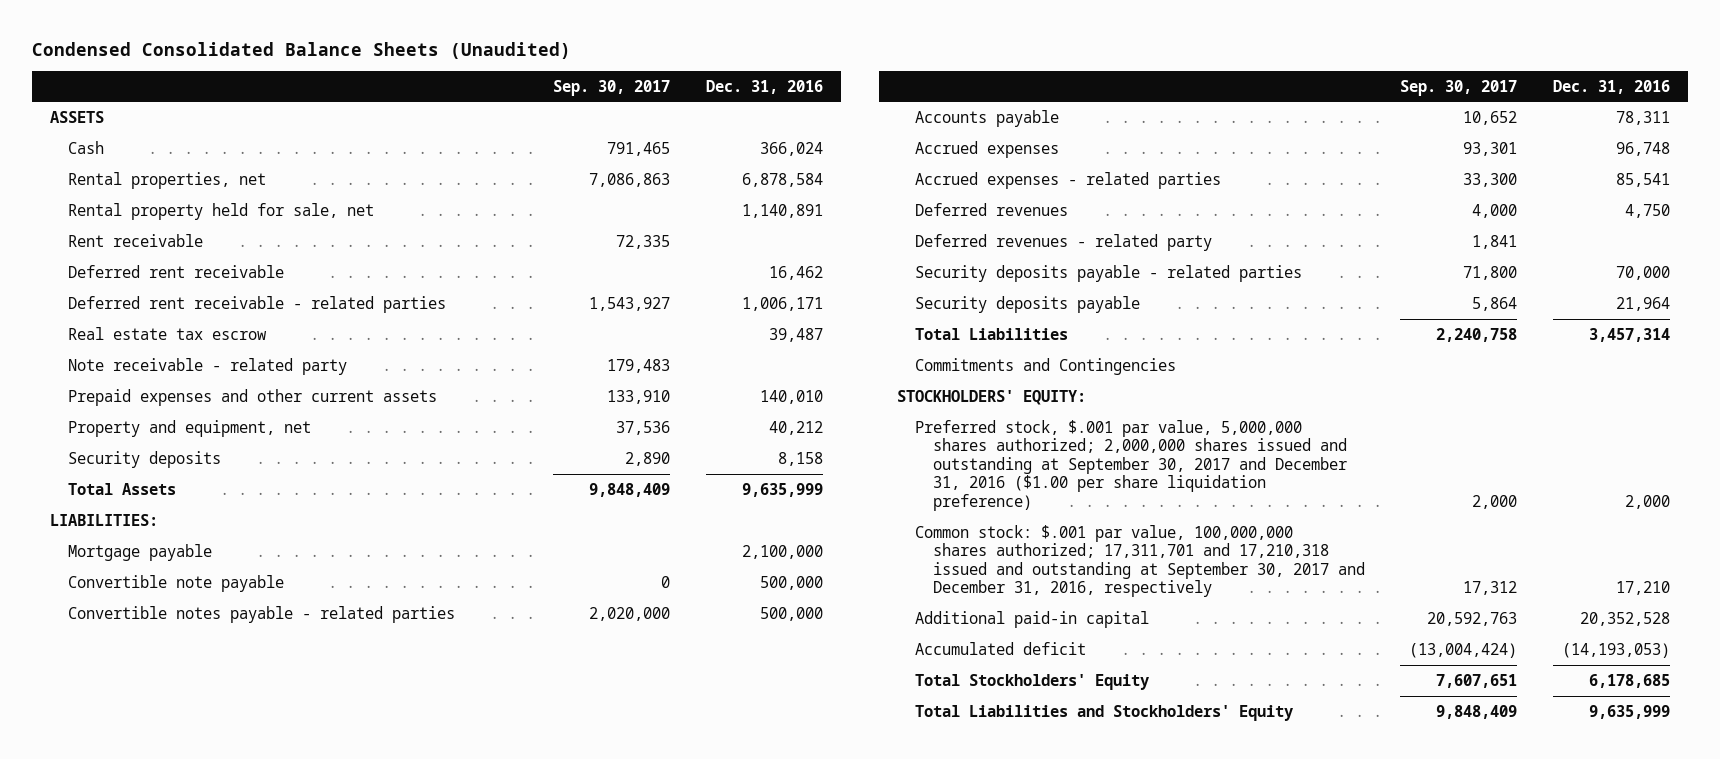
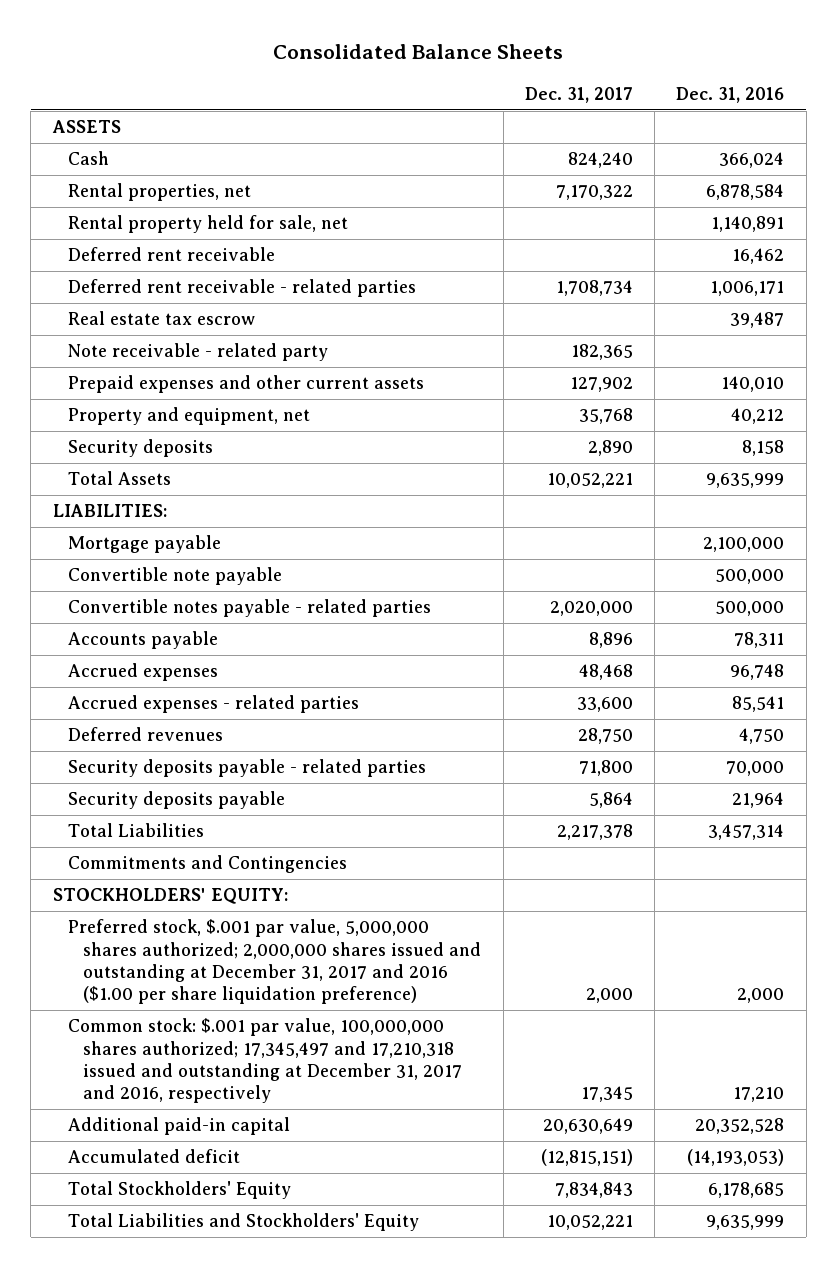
[31,41,571,59] Condensed Consolidated Balance Sheets (Unaudited) -> [273,44,564,60] Consolidated Balance Sheets
[553,79,671,96] Sep. 30, 2017 -> none
none -> [524,86,633,103] Dec. 31, 2017
[67,233,203,247] Rent receivable -> none
[914,233,1212,251] Deferred revenues - related party -> none
[914,419,1347,512] Preferred stock, $.001 par value, 5,000,000 shares authorized; 2,000,000 shares issued and outstanding at September 30, 2017 and December 31, 2016 ($1.00 per share liquidation preference) -> [67,919,482,1004] Preferred stock, $.001 par value, 5,000,000 shares authorized; 2,000,000 shares issued and outstanding at December 31, 2017 and 2016 ($1.00 per share liquidation preference)
[914,524,1365,598] Common stock: $.001 par value, 100,000,000 shares authorized; 17,311,701 and 17,210,318 issued and outstanding at September 30, 2017 and December 31, 2016, respectively -> [67,1018,463,1103] Common stock: $.001 par value, 100,000,000 shares authorized; 17,345,497 and 17,210,318 issued and outstanding at December 31, 2017 and 2016, respectively

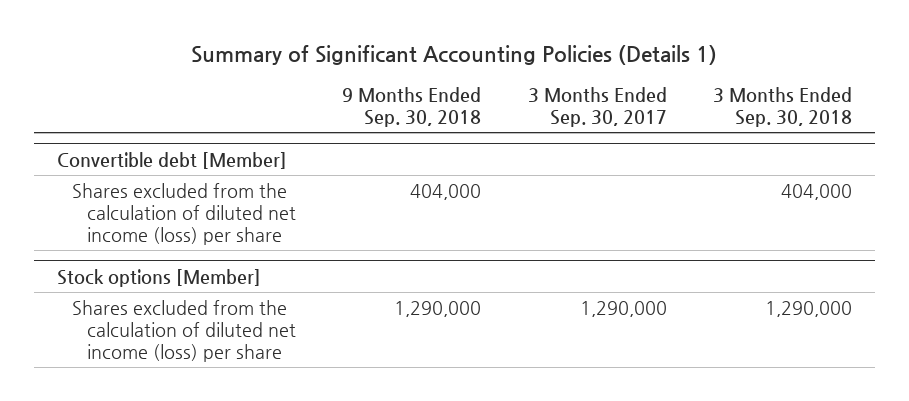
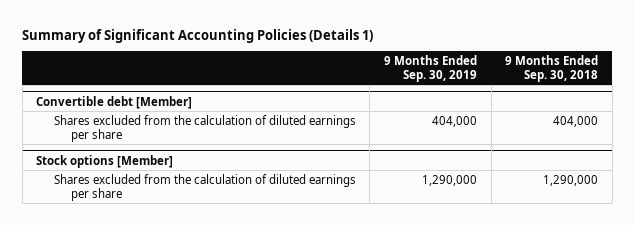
[527,86,667,127] 3 Months Ended Sep. 30, 2017 -> none
[712,86,852,127] 3 Months Ended Sep. 30, 2018 -> none
none -> [383,55,477,82] 9 Months Ended Sep. 30, 2019
[72,182,297,245] Shares excluded from the calculation of diluted net income (loss) per share -> [53,114,356,142] Shares excluded from the calculation of diluted earnings per share
[72,299,297,362] Shares excluded from the calculation of diluted net income (loss) per share -> [53,173,356,201] Shares excluded from the calculation of diluted earnings per share

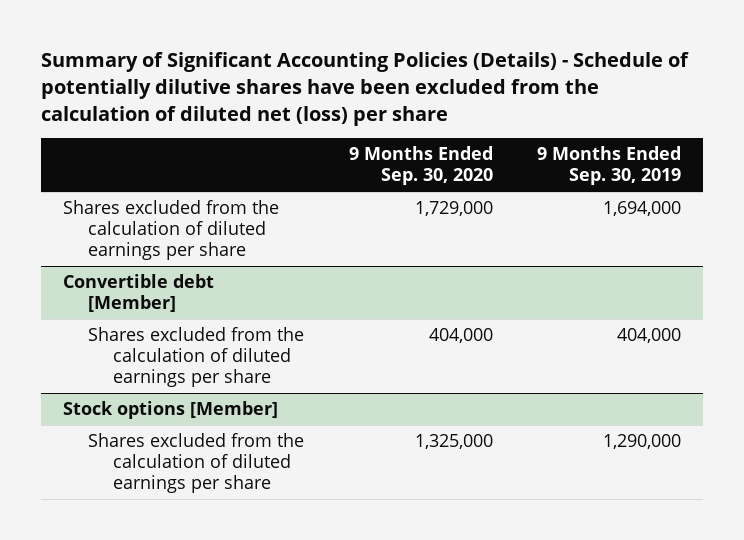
[22,28,374,43] Summary of Significant Accounting Policies (Details 1) -> [40,52,689,126] Summary of Significant Accounting Policies (Details) - Schedule of potentially dilutive shares have been excluded from the calculation of diluted net (loss) per share
[505,55,599,82] 9 Months Ended Sep. 30, 2018 -> none
none -> [348,146,493,186] 9 Months Ended Sep. 30, 2020
none -> [62,200,279,260] Shares excluded from the calculation of diluted earnings per share

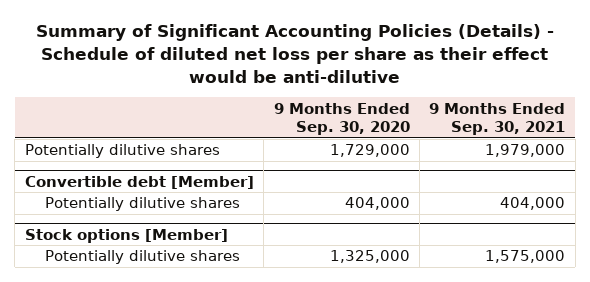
[40,52,689,126] Summary of Significant Accounting Policies (Details) - Schedule of potentially dilutive shares have been excluded from the calculation of diluted net (loss) per share -> [36,24,555,83] Summary of Significant Accounting Policies (Details) - Schedule of diluted net loss per share as their effect would be anti-dilutive
[537,146,682,186] 9 Months Ended Sep. 30, 2019 -> none
none -> [429,102,566,136] 9 Months Ended Sep. 30, 2021
[62,200,279,260] Shares excluded from the calculation of diluted earnings per share -> [24,144,220,159] Potentially dilutive shares
[88,327,305,387] Shares excluded from the calculation of diluted earnings per share -> [45,197,241,212] Potentially dilutive shares
[88,433,305,493] Shares excluded from the calculation of diluted earnings per share -> [45,250,241,265] Potentially dilutive shares

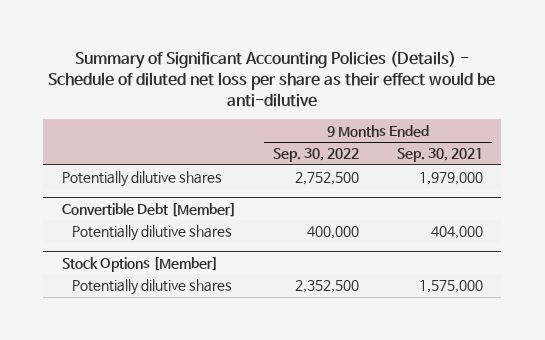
[273,102,410,136] 9 Months Ended Sep. 30, 2020 -> none
none -> [273,148,360,163] Sep. 30, 2022
[24,175,254,189] Convertible debt [Member] -> [61,201,236,217] Convertible Debt [Member]
[24,228,228,243] Stock options [Member] -> [61,255,218,272] Stock Options [Member]

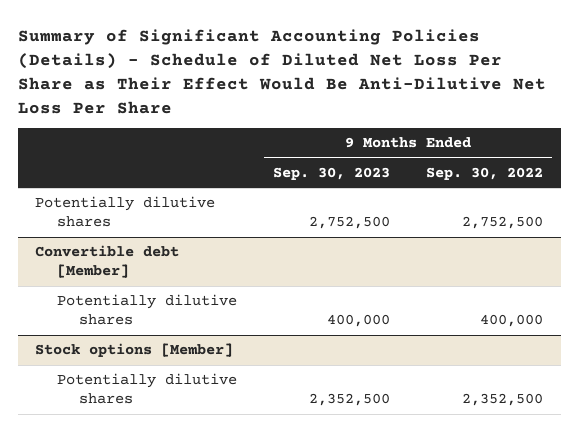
[48,51,496,107] Summary of Significant Accounting Policies (Details) - Schedule of diluted net loss per share as their effect would be anti-dilutive -> [17,29,546,114] Summary of Significant Accounting Policies (Details) - Schedule of Diluted Net Loss Per Share as Their Effect Would Be Anti-Dilutive Net Loss Per Share
[396,148,483,163] Sep. 30, 2021 -> none
none -> [272,166,390,180] Sep. 30, 2023
[61,201,236,217] Convertible Debt [Member] -> [35,245,180,279] Convertible debt [Member]
[61,255,218,272] Stock Options [Member] -> [35,343,234,358] Stock options [Member]

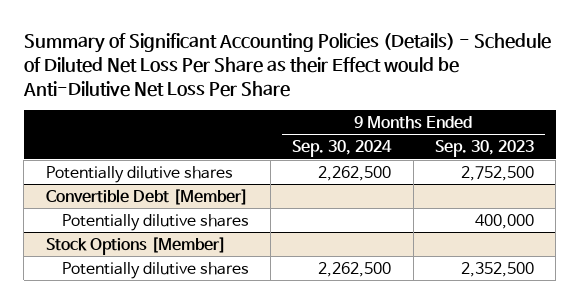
[17,29,546,114] Summary of Significant Accounting Policies (Details) - Schedule of Diluted Net Loss Per Share as Their Effect Would Be Anti-Dilutive Net Loss Per Share -> [22,33,551,97] Summary of Significant Accounting Policies (Details) - Schedule of Diluted Net Loss Per Share as their Effect would be Anti-Dilutive Net Loss Per Share
[425,166,543,180] Sep. 30, 2022 -> none
none -> [292,140,393,158] Sep. 30, 2024
[35,245,180,279] Convertible debt [Member] -> [45,188,248,205] Convertible Debt [Member]
[35,343,234,358] Stock options [Member] -> [45,236,226,255] Stock Options [Member]

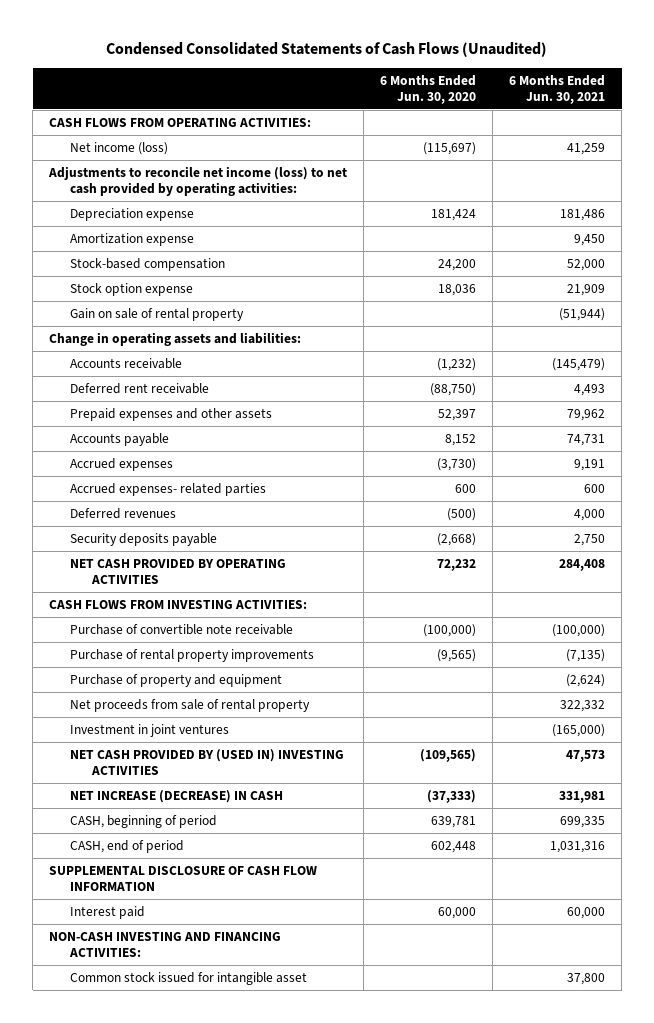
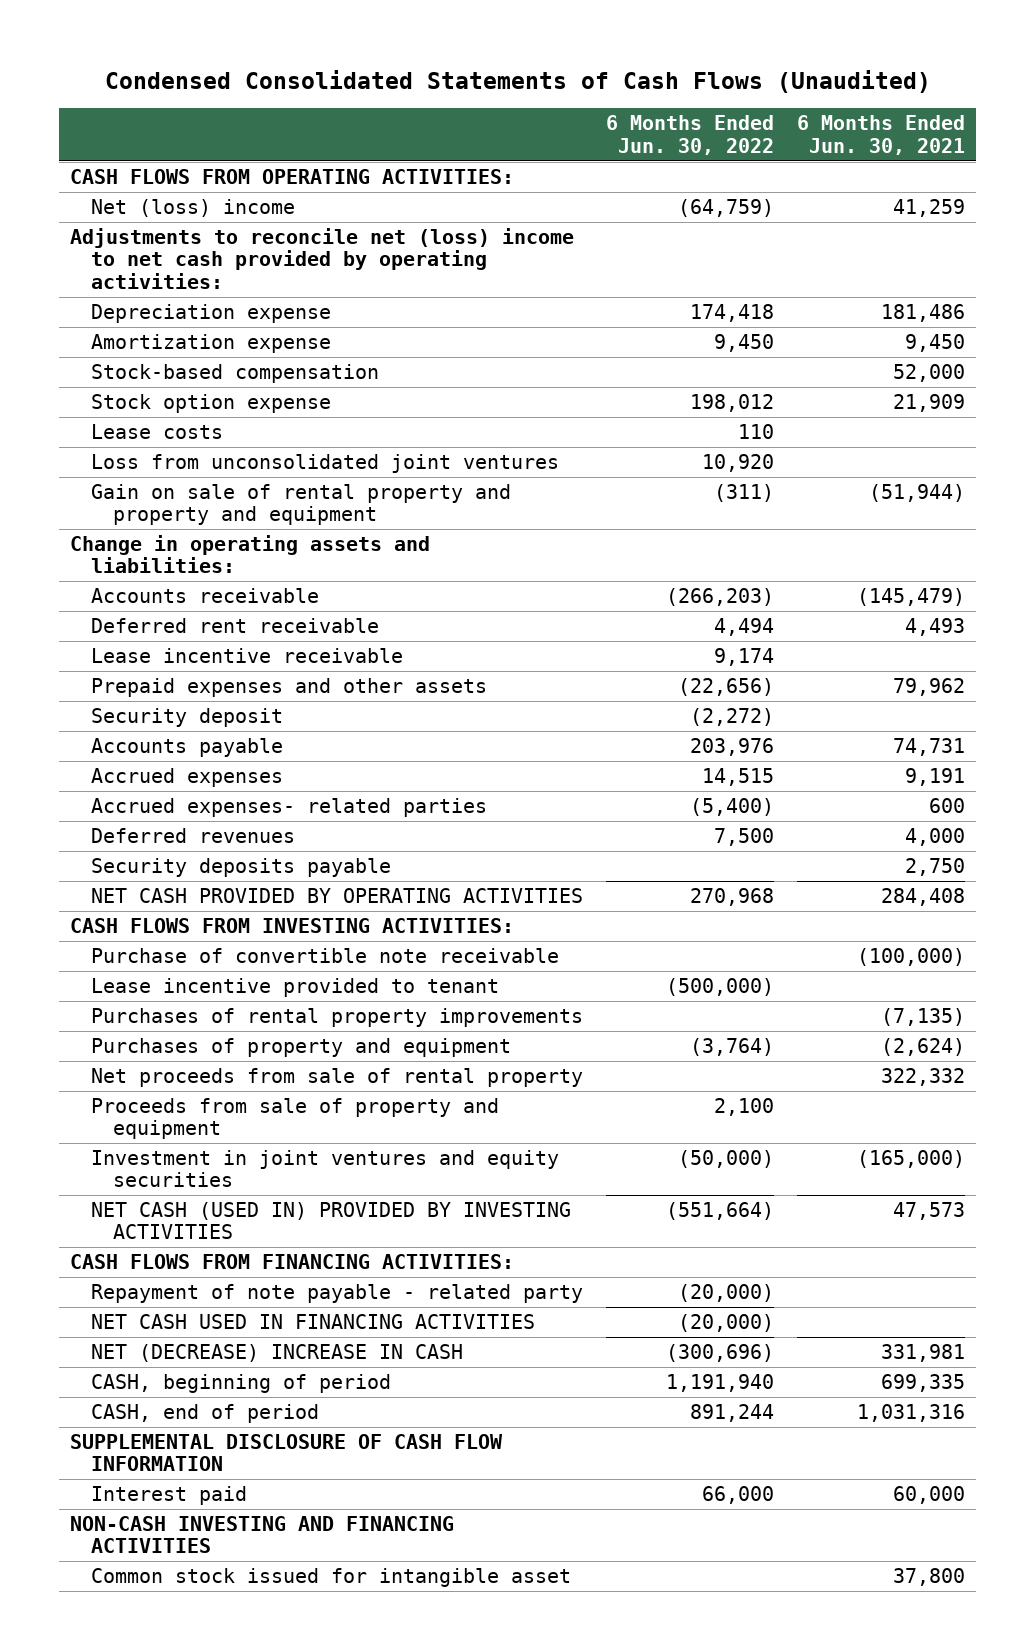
[380,74,477,104] 6 Months Ended Jun. 30, 2020 -> none
none -> [606,115,775,155] 6 Months Ended Jun. 30, 2022
[70,142,169,156] Net income (loss) -> [91,198,296,217] Net (loss) income
[48,166,348,196] Adjustments to reconcile net income (loss) to net cash provided by operating activities: -> [70,227,575,290] Adjustments to reconcile net (loss) income to net cash provided by operating activities:
none -> [91,423,224,439] Lease costs
none -> [91,453,560,473] Loss from unconsolidated joint ventures
[70,308,245,322] Gain on sale of rental property -> [91,483,512,526] Gain on sale of rental property and property and equipment
none -> [91,647,404,663] Lease incentive receivable
none -> [91,707,284,727] Security deposit
none -> [91,977,500,997] Lease incentive provided to tenant
[70,649,315,663] Purchase of rental property improvements -> [91,1007,584,1027] Purchases of rental property improvements
[70,674,283,688] Purchase of property and equipment -> [91,1037,512,1057] Purchases of property and equipment
none -> [91,1097,500,1140] Proceeds from sale of property and equipment
[70,724,230,738] Investment in joint ventures -> [91,1149,560,1188] Investment in joint ventures and equity securities
[70,749,345,775] NET CASH PROVIDED BY (USED IN) INVESTING ACTIVITIES -> [91,1201,572,1240] NET CASH (USED IN) PROVIDED BY INVESTING ACTIVITIES
none -> [70,1253,515,1269] CASH FLOWS FROM FINANCING ACTIVITIES:
none -> [91,1283,584,1303] Repayment of note payable - related party
none -> [91,1313,536,1329] NET CASH USED IN FINANCING ACTIVITIES
[70,790,284,804] NET INCREASE (DECREASE) IN CASH -> [91,1343,464,1362] NET (DECREASE) INCREASE IN CASH
[49,932,282,957] NON-CASH INVESTING AND FINANCING ACTIVITIES: -> [70,1515,455,1554] NON-CASH INVESTING AND FINANCING ACTIVITIES

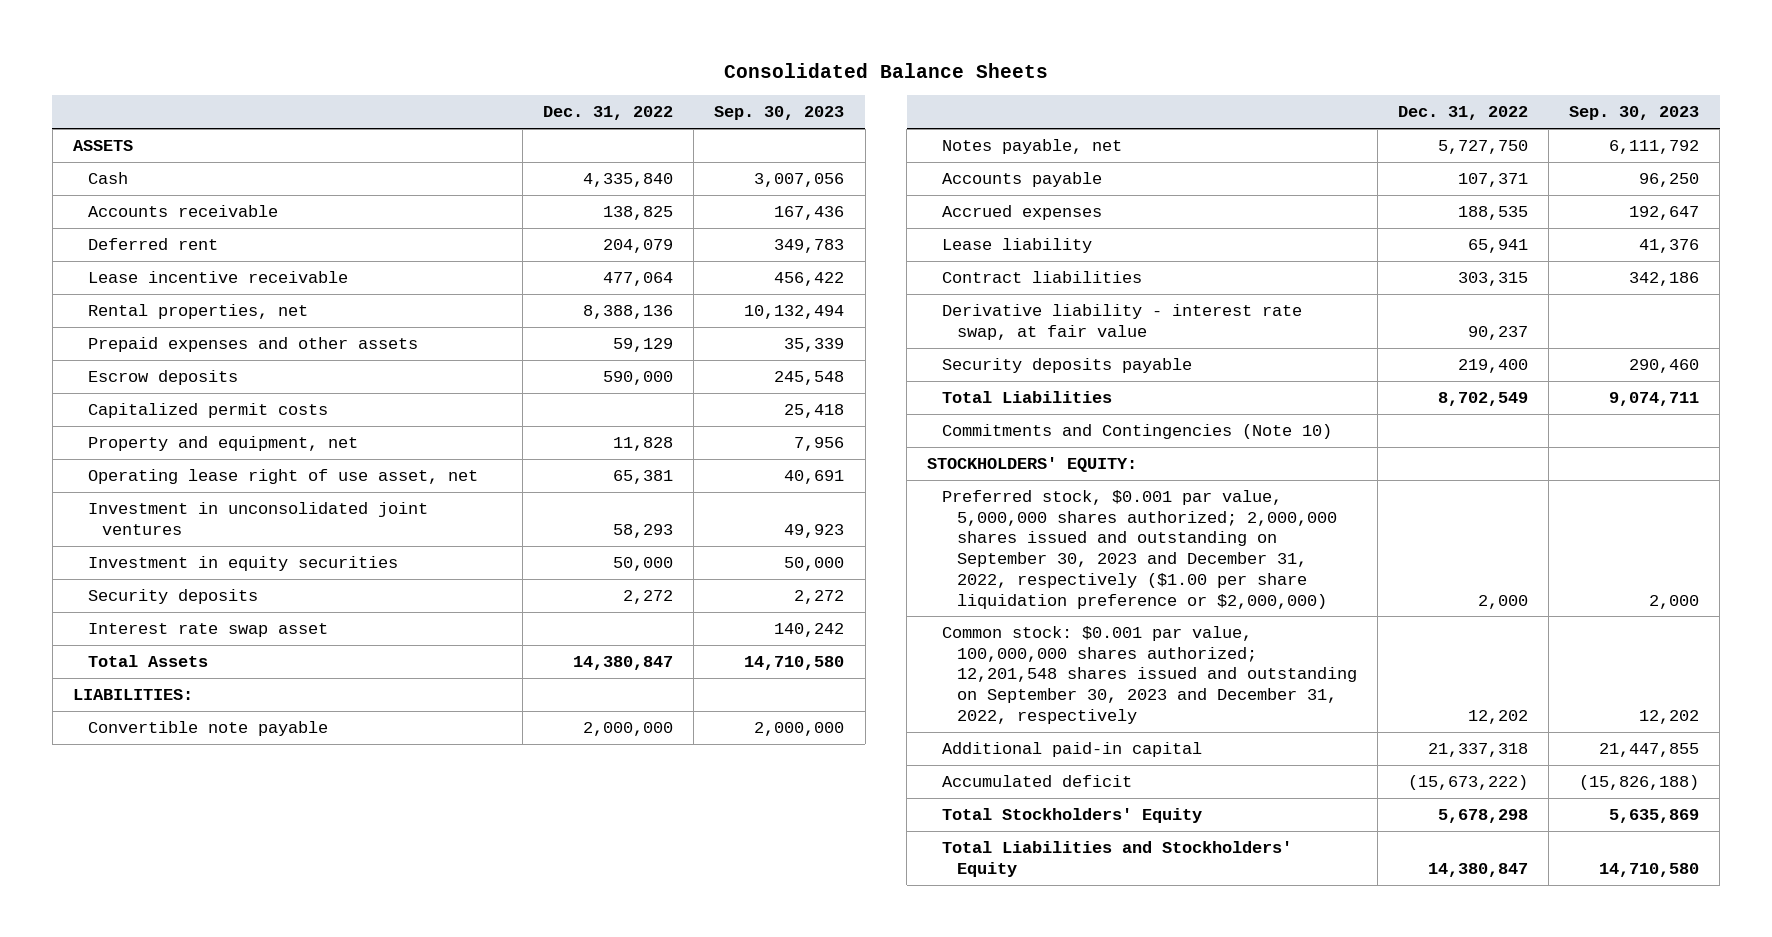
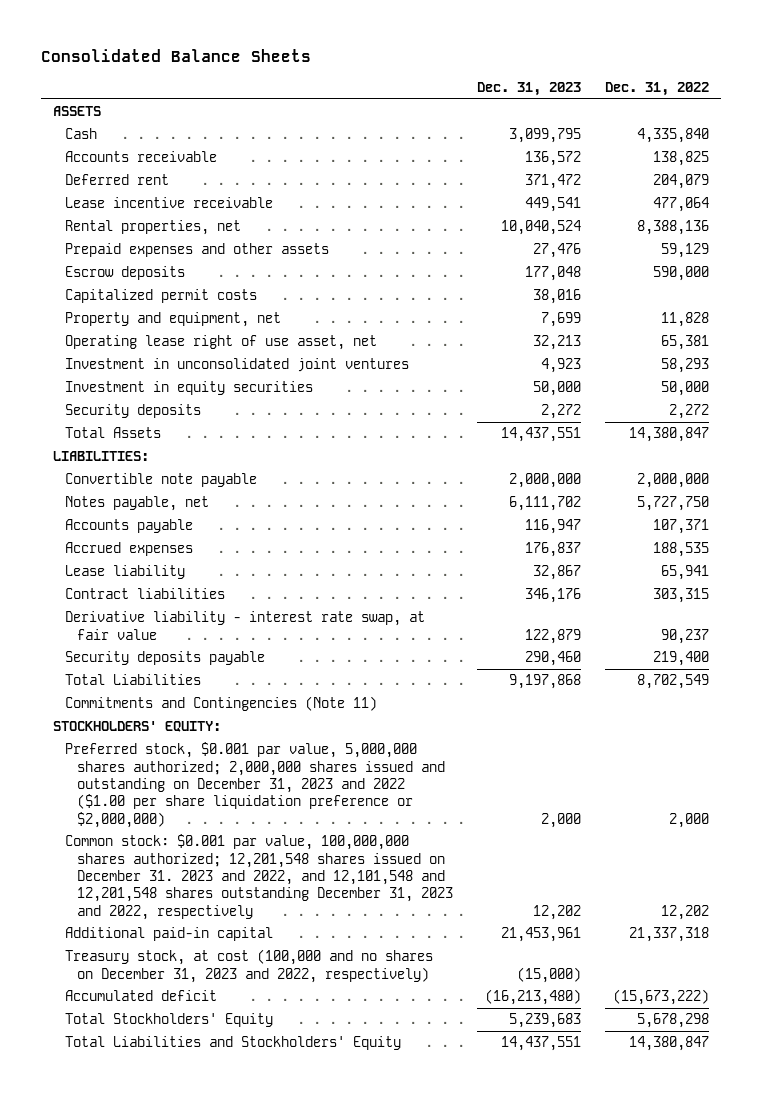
[714,106,845,121] Sep. 30, 2023 -> none
none -> [477,81,582,96] Dec. 31, 2023
[87,623,328,638] Interest rate swap asset -> none
[942,424,1333,440] Commitments and Contingencies (Note 10) -> [64,696,377,712] Commitments and Contingencies (Note 11)
[942,490,1338,609] Preferred stock, $0.001 par value, 5,000,000 shares authorized; 2,000,000 shares issued and outstanding on September 30, 2023 and December 31, 2022, respectively ($1.00 per share liquidation preference or $2,000,000) -> [64,742,446,828] Preferred stock, $0.001 par value, 5,000,000 shares authorized; 2,000,000 shares issued and outstanding on December 31, 2023 and 2022 ($1.00 per share liquidation preference or $2,000,000)
[942,626,1358,724] Common stock: $0.001 par value, 100,000,000 shares authorized; 12,201,548 shares issued and outstanding on September 30, 2023 and December 31, 2022, respectively -> [64,834,454,920] Common stock: $0.001 par value, 100,000,000 shares authorized; 12,201,548 shares issued on December 31. 2023 and 2022, and 12,101,548 and 12,201,548 shares outstanding December 31, 2023 and 2022, respectively
none -> [64,949,433,983] Treasury stock, at cost (100,000 and no shares on December 31, 2023 and 2022, respectively)

